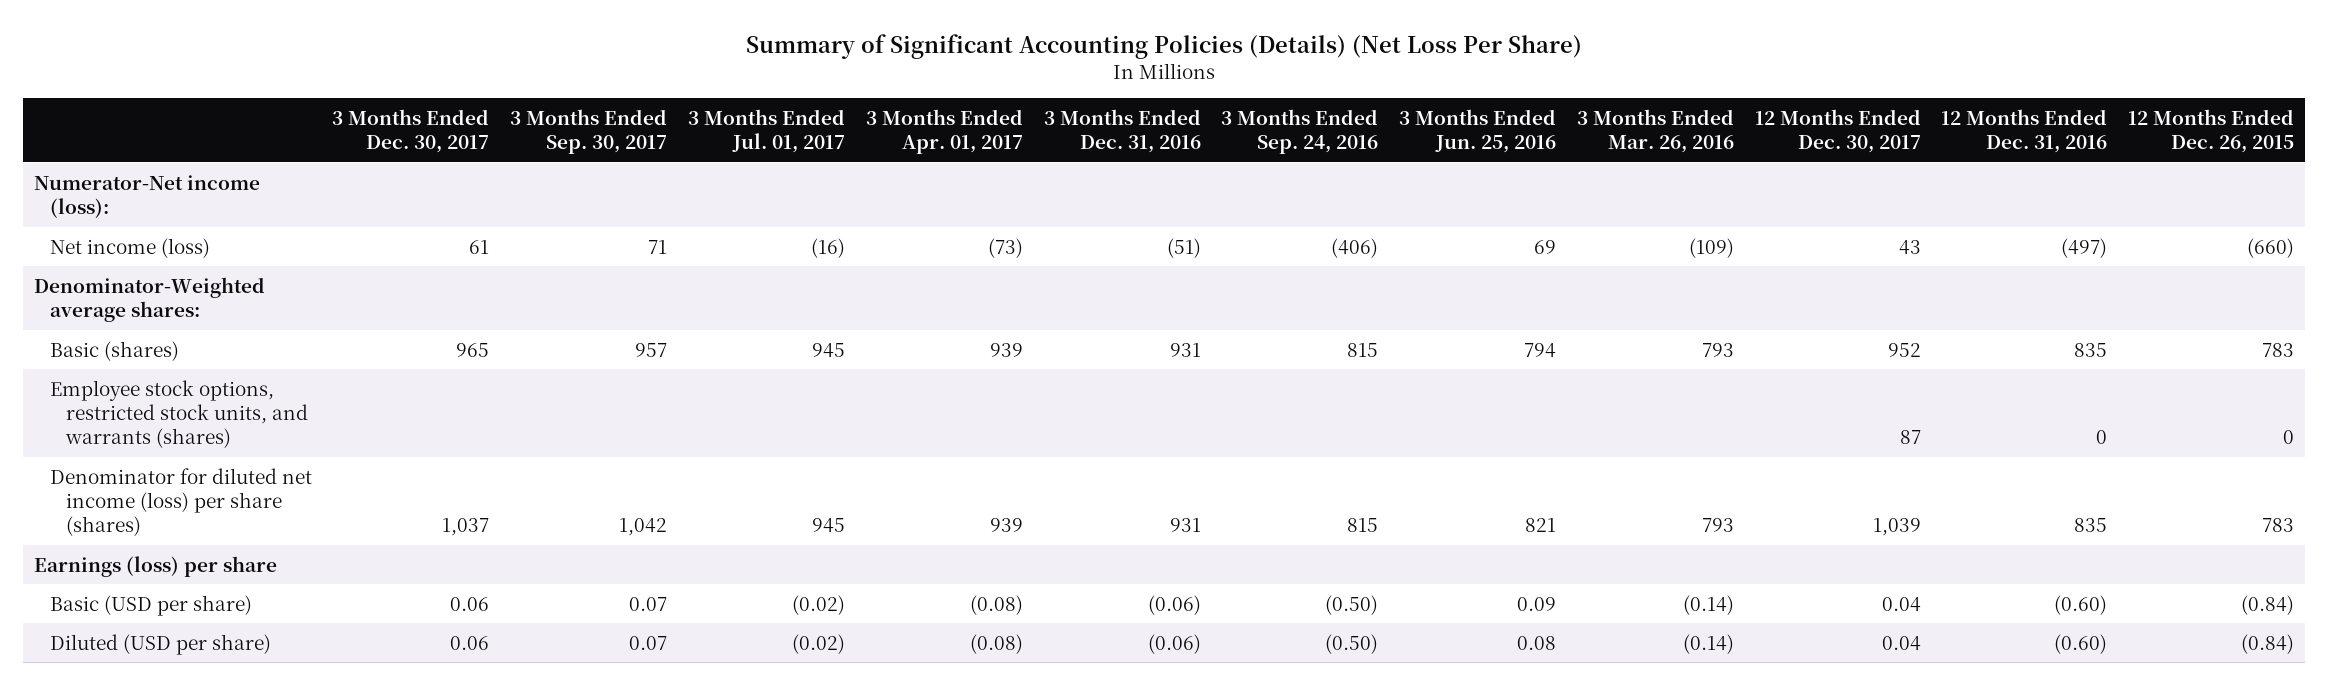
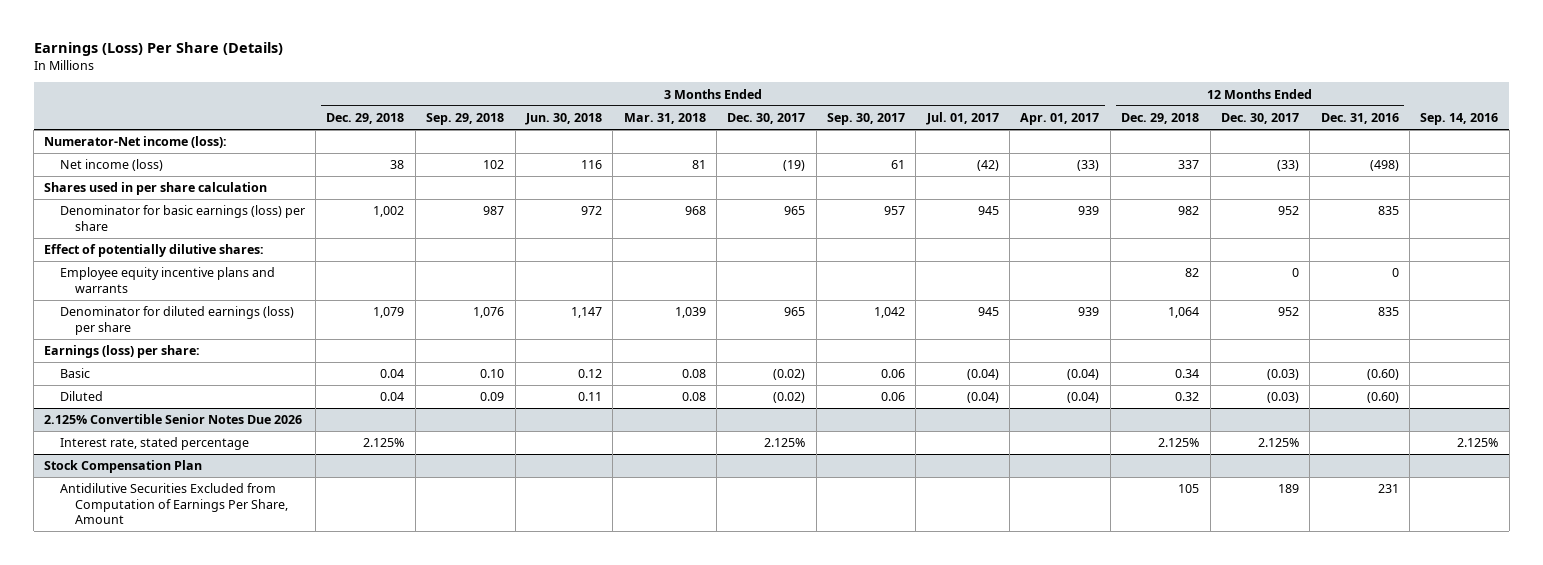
[745,34,1582,60] Summary of Significant Accounting Policies (Details) (Net Loss Per Share) -> [33,41,283,56] Earnings (Loss) Per Share (Details)
[1043,108,1201,153] 3 Months Ended Dec. 31, 2016 -> none
[1221,108,1379,154] 3 Months Ended Sep. 24, 2016 -> none
[1399,108,1557,153] 3 Months Ended Jun. 25, 2016 -> none
[1576,108,1734,153] 3 Months Ended Mar. 26, 2016 -> none
[2128,108,2295,153] 12 Months Ended Dec. 26, 2015 -> none
none -> [326,112,405,124] Dec. 29, 2018
none -> [426,112,505,125] Sep. 29, 2018
none -> [524,112,602,125] Jun. 30, 2018
none -> [623,112,706,124] Mar. 31, 2018
none -> [1121,112,1200,124] Dec. 29, 2018
none -> [1420,112,1499,125] Sep. 14, 2016
[33,276,265,322] Denominator-Weighted average shares: -> none
[469,239,490,254] 61 -> [783,160,806,172] (19)
[648,239,668,254] 71 -> [891,160,906,170] 61
[811,237,846,258] (16) -> [976,160,999,172] (42)
[987,237,1023,258] (73) -> [1077,160,1100,172] (33)
[1898,239,1921,255] 43 -> [1276,160,1299,172] (33)
[2061,237,2108,258] (497) -> [1369,160,1399,172] (498)
none -> [44,182,268,196] Shares used in per share calculation
[49,340,179,361] Basic (shares) -> [59,205,305,231] Denominator for basic earnings (loss) per share
none -> [44,244,265,258] Effect of potentially dilutive shares:
[49,379,308,449] Employee stock options, restricted stock units, and warrants (shares) -> [59,267,275,293] Employee equity incentive plans and warrants
[1899,430,1921,445] 87 -> [1291,268,1299,278] 0
[49,467,312,537] Denominator for diluted net income (loss) per share (shares) -> [59,306,294,335] Denominator for diluted earnings (loss) per share
[442,518,490,537] 1,037 -> [784,307,806,317] 965
[1872,518,1921,537] 1,039 -> [1277,307,1299,317] 952
[33,555,277,577] Earnings (loss) per share -> [44,345,201,359] Earnings (loss) per share:
[49,594,252,616] Basic (USD per share) -> [59,368,90,379] Basic
[450,596,490,611] 0.06 -> [773,369,806,381] (0.02)
[629,596,668,611] 0.07 -> [881,369,906,379] 0.06
[792,594,846,615] (0.02) -> [966,369,999,381] (0.04)
[969,594,1023,615] (0.08) -> [1067,369,1100,381] (0.04)
[1881,596,1921,612] 0.04 -> [1266,369,1299,381] (0.03)
[49,633,271,655] Diluted (USD per share) -> [59,391,103,402] Diluted
[450,635,490,650] 0.06 -> [773,392,806,404] (0.02)
[629,635,668,650] 0.07 -> [881,392,906,402] 0.06
[792,633,846,654] (0.02) -> [966,392,999,404] (0.04)
[969,633,1023,654] (0.08) -> [1067,392,1100,404] (0.04)
[1881,635,1921,651] 0.04 -> [1266,392,1299,404] (0.03)
none -> [44,414,303,425] 2.125% Convertible Senior Notes Due 2026
none -> [59,437,249,451] Interest rate, stated percentage
none -> [44,460,203,474] Stock Compensation Plan
none -> [59,483,289,525] Antidilutive Securities Excluded from Computation of Earnings Per Share, Amount

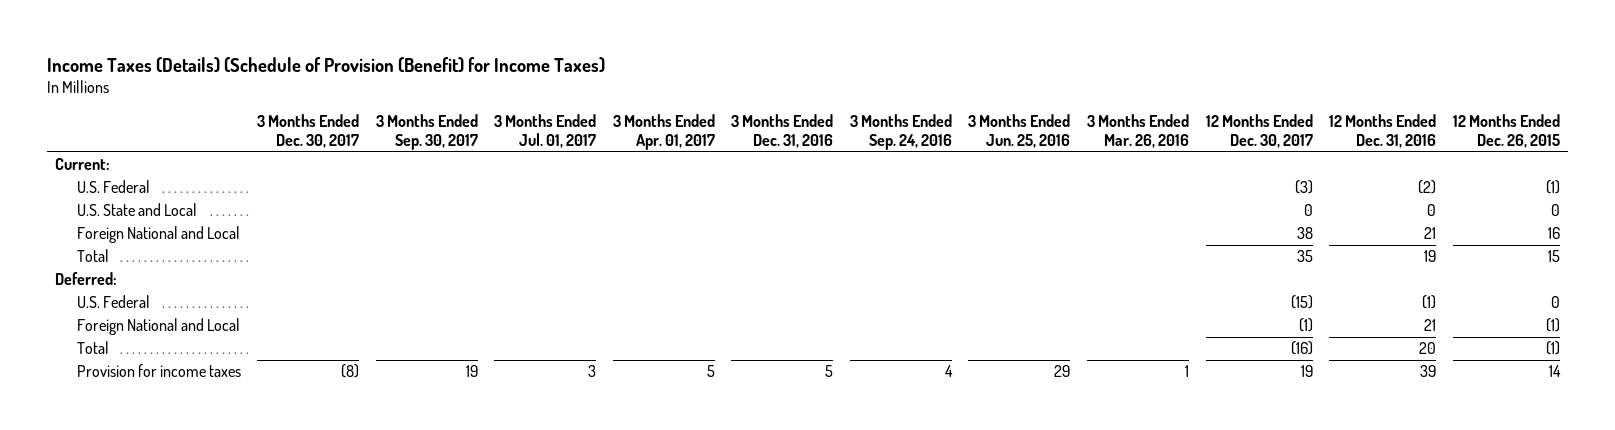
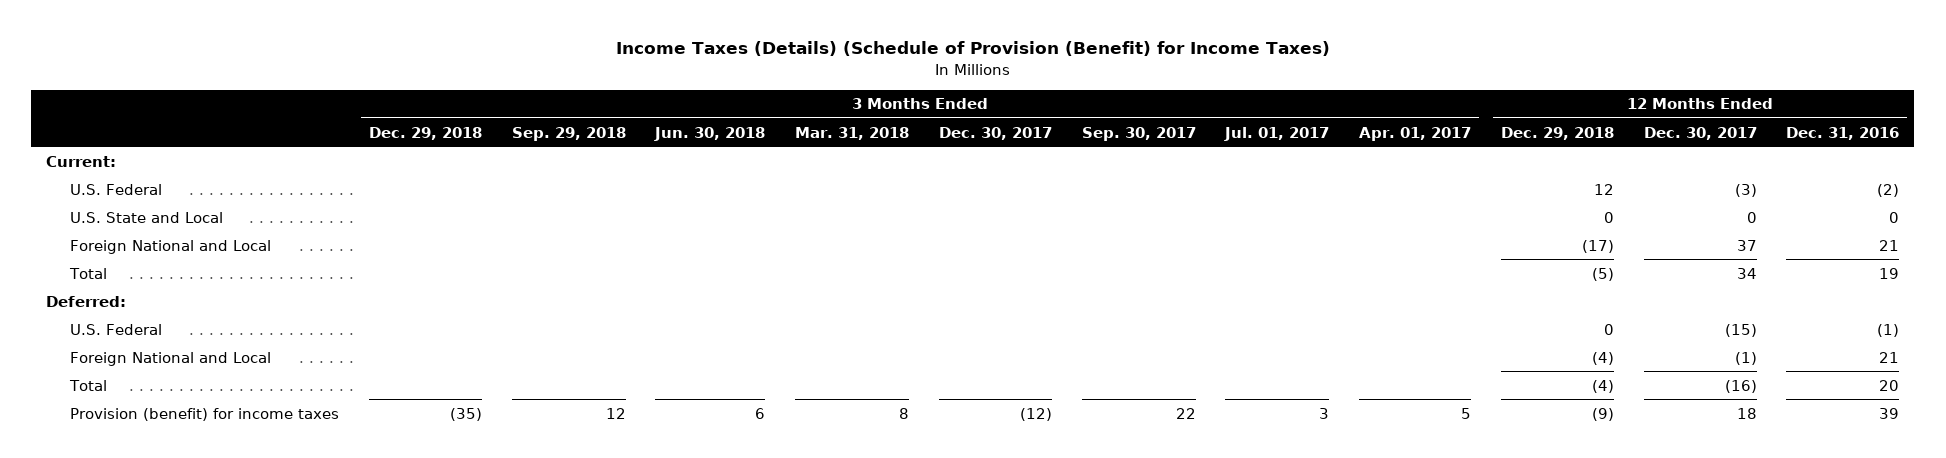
[731,113,834,149] 3 Months Ended Dec. 31, 2016 -> none
[849,113,952,151] 3 Months Ended Sep. 24, 2016 -> none
[968,113,1071,149] 3 Months Ended Jun. 25, 2016 -> none
[1087,113,1190,149] 3 Months Ended Mar. 26, 2016 -> none
[1452,113,1560,149] 12 Months Ended Dec. 26, 2015 -> none
none -> [368,126,482,140] Dec. 29, 2018
none -> [511,126,626,141] Sep. 29, 2018
none -> [654,126,766,141] Jun. 30, 2018
none -> [795,126,910,140] Mar. 31, 2018
none -> [1500,126,1614,140] Dec. 29, 2018
[1296,227,1313,240] 38 -> [1736,239,1757,251] 37
[1296,250,1313,263] 35 -> [1736,267,1757,279] 34
[76,364,241,378] Provision for income taxes -> [69,407,339,421] Provision (benefit) for income taxes
[341,364,360,379] (8) -> [1019,407,1052,421] (12)
[465,365,478,378] 19 -> [1175,407,1196,419] 22
[1300,365,1313,378] 19 -> [1736,407,1757,419] 18

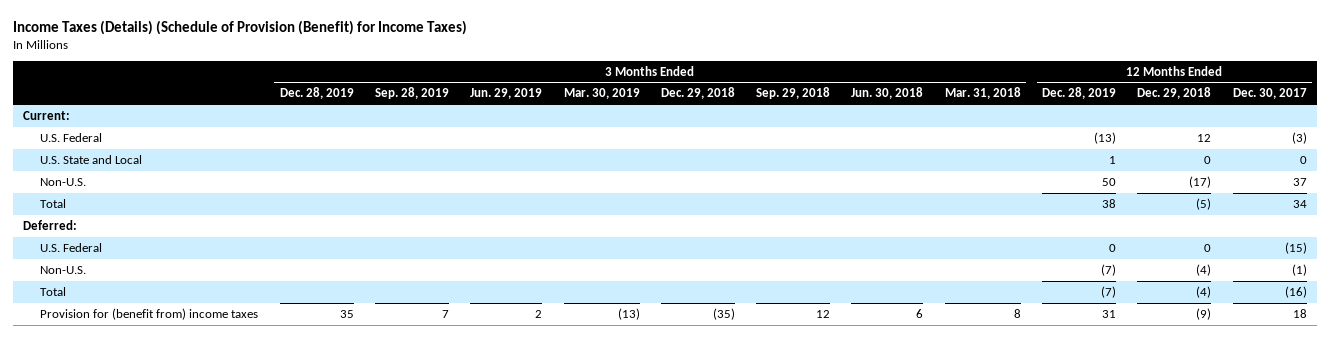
[938,126,1052,140] Dec. 30, 2017 -> none
[1081,126,1196,141] Sep. 30, 2017 -> none
[1224,126,1330,141] Jul. 01, 2017 -> none
[1359,126,1472,141] Apr. 01, 2017 -> none
[1786,126,1900,140] Dec. 31, 2016 -> none
none -> [279,87,354,100] Dec. 28, 2019
none -> [375,87,450,100] Sep. 28, 2019
none -> [470,88,543,100] Jun. 29, 2019
none -> [563,88,640,100] Mar. 30, 2019
none -> [1042,87,1117,100] Dec. 28, 2019
[69,239,271,254] Foreign National and Local -> [40,177,87,186] Non-U.S.
[69,351,271,366] Foreign National and Local -> [40,265,87,274] Non-U.S.
[69,407,339,421] Provision (benefit) for income taxes -> [40,307,259,320] Provision for (benefit from) income taxes

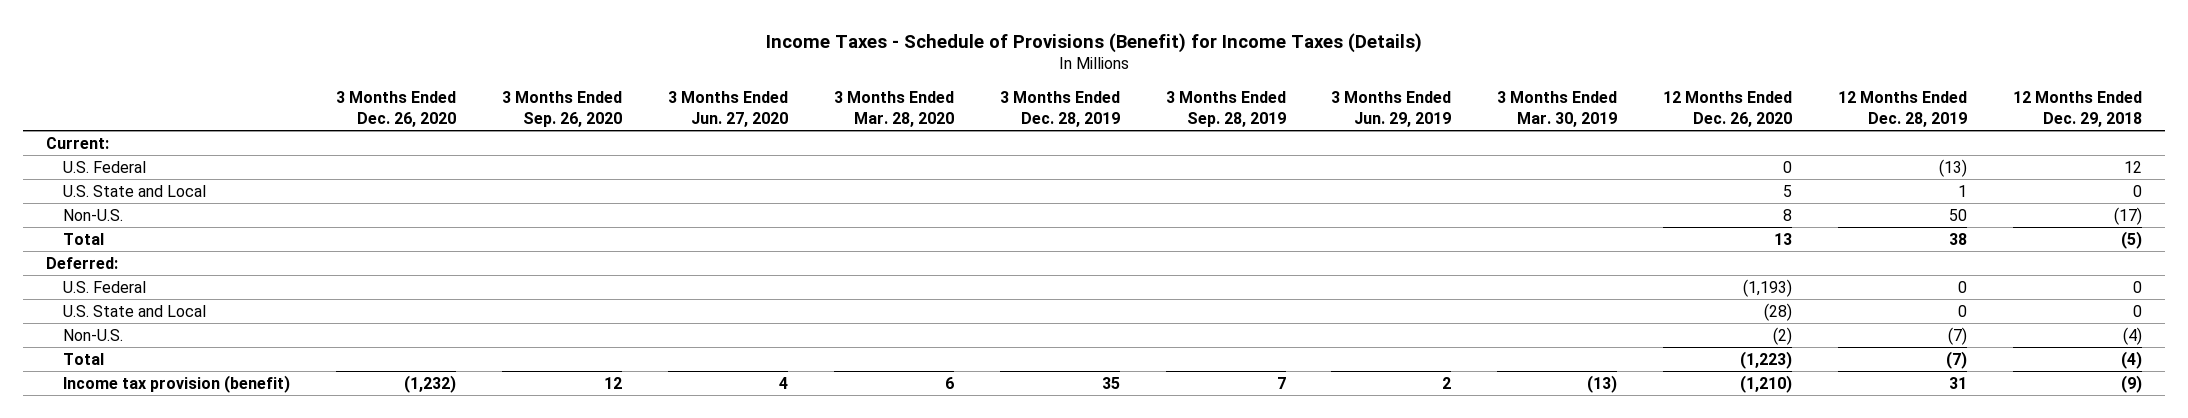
[12,19,467,35] Income Taxes (Details) (Schedule of Provision (Benefit) for Income Taxes) -> [766,32,1423,53] Income Taxes - Schedule of Provisions (Benefit) for Income Taxes (Details)
[660,87,735,100] Dec. 29, 2018 -> none
[756,87,831,100] Sep. 29, 2018 -> none
[851,87,924,100] Jun. 30, 2018 -> none
[944,87,1021,100] Mar. 31, 2018 -> none
[1232,88,1307,100] Dec. 30, 2017 -> none
none -> [335,91,456,127] 3 Months Ended Dec. 26, 2020
none -> [501,91,622,127] 3 Months Ended Sep. 26, 2020
none -> [667,91,788,127] 3 Months Ended Jun. 27, 2020
none -> [833,91,954,127] 3 Months Ended Mar. 28, 2020
none -> [1663,91,1793,127] 12 Months Ended Dec. 26, 2020
none -> [63,304,207,317] U.S. State and Local
[40,307,259,320] Provision for (benefit from) income taxes -> [63,374,291,393] Income tax provision (benefit)

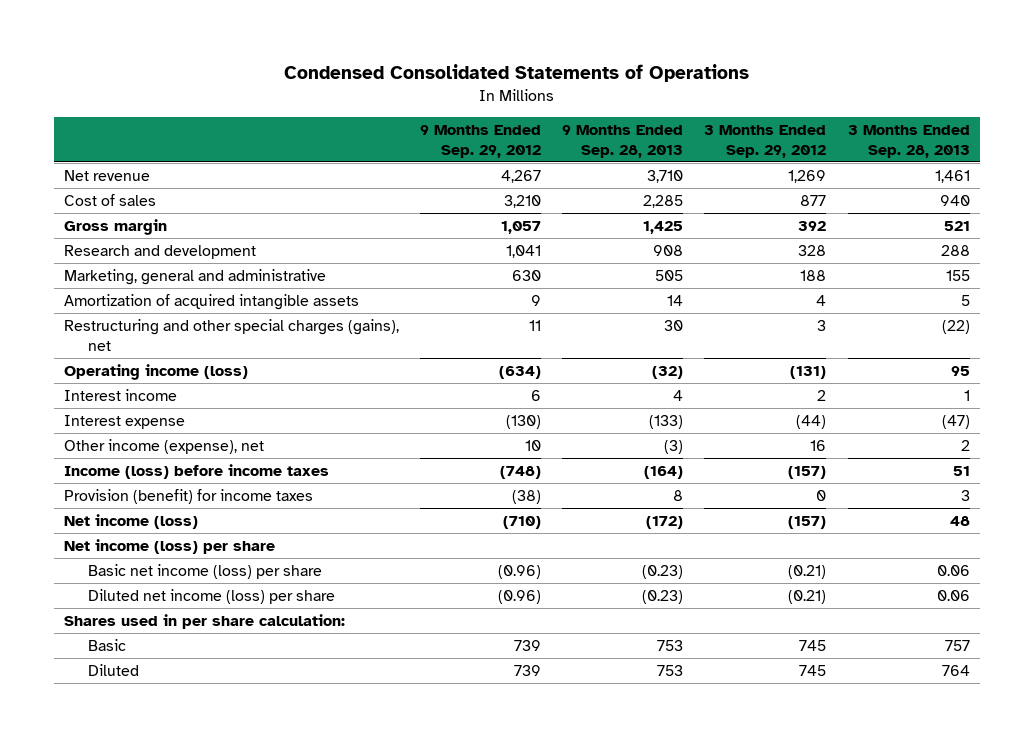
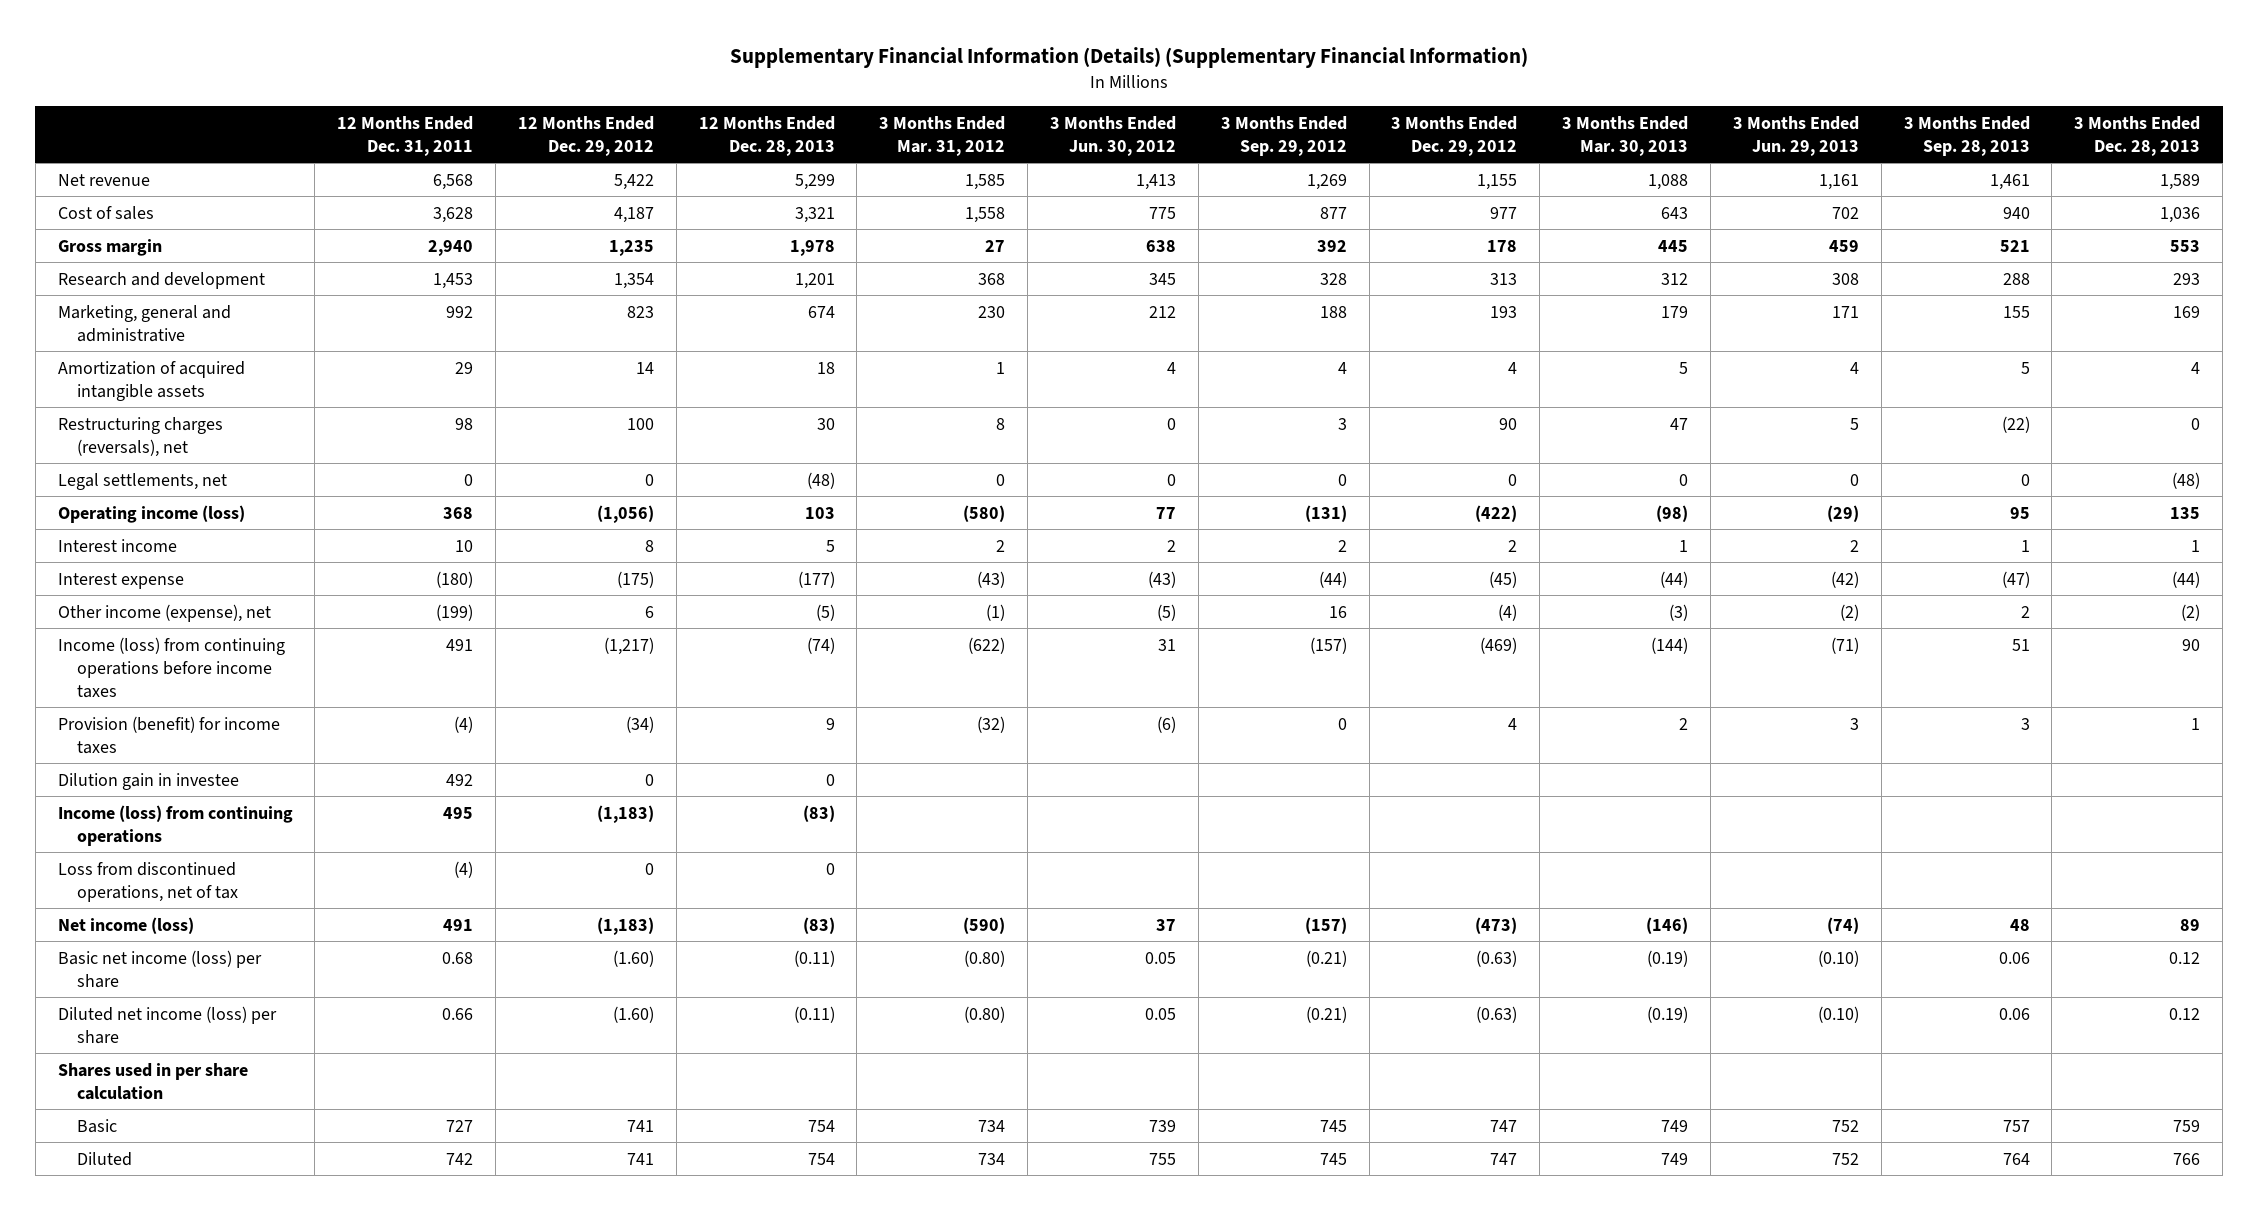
[283,63,749,82] Condensed Consolidated Statements of Operations -> [729,47,1528,69] Supplementary Financial Information (Details) (Supplementary Financial Information)
[420,124,542,158] 9 Months Ended Sep. 29, 2012 -> none
[562,124,684,158] 9 Months Ended Sep. 28, 2013 -> none
none -> [337,115,474,156] 12 Months Ended Dec. 31, 2011
none -> [517,115,654,156] 12 Months Ended Dec. 29, 2012
none -> [698,115,835,156] 12 Months Ended Dec. 28, 2013
none -> [879,115,1006,156] 3 Months Ended Mar. 31, 2012
none -> [1050,115,1177,156] 3 Months Ended Jun. 30, 2012
none -> [1391,115,1518,156] 3 Months Ended Dec. 29, 2012
none -> [1562,115,1689,156] 3 Months Ended Mar. 30, 2013
none -> [1732,115,1859,156] 3 Months Ended Jun. 29, 2013
none -> [2074,115,2201,156] 3 Months Ended Dec. 28, 2013
[64,318,400,351] Restructuring and other special charges (gains), net -> [57,416,223,457] Restructuring charges (reversals), net
none -> [57,472,227,490] Legal settlements, net
[64,463,330,479] Income (loss) before income taxes -> [57,636,285,698] Income (loss) from continuing operations before income taxes
none -> [57,772,239,790] Dilution gain in investee
none -> [57,804,293,846] Income (loss) from continuing operations
none -> [57,861,238,902] Loss from discontinued operations, net of tax
[64,538,276,554] Net income (loss) per share -> none
[64,613,346,629] Shares used in per share calculation: -> [57,1062,248,1100] Shares used in per share calculation

